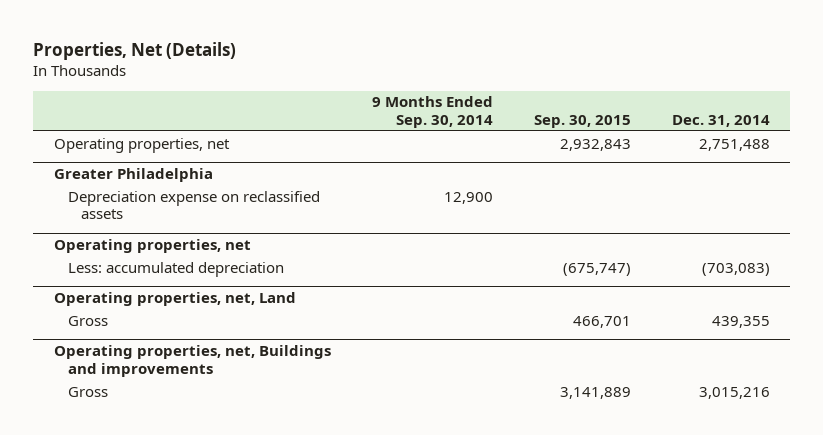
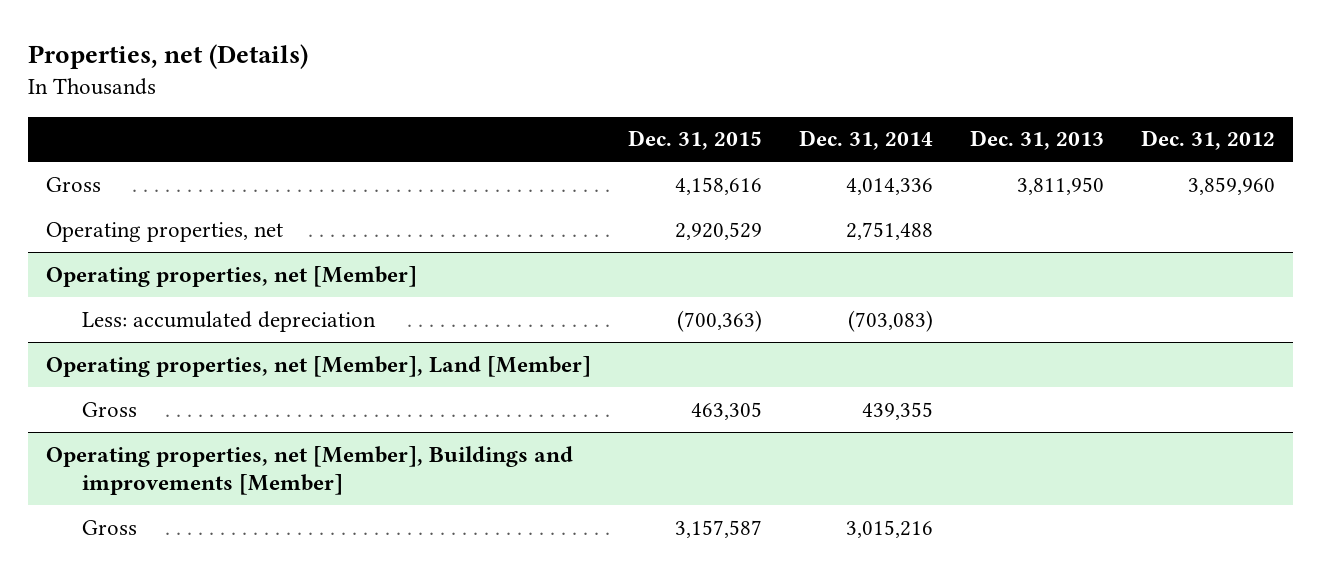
[33,41,237,60] Properties, Net (Details) -> [27,44,308,70] Properties, net (Details)
[371,96,493,128] 9 Months Ended Sep. 30, 2014 -> none
[533,114,631,128] Sep. 30, 2015 -> none
none -> [628,130,763,151] Dec. 31, 2015
none -> [969,130,1104,151] Dec. 31, 2013
none -> [1140,130,1275,151] Dec. 31, 2012
none -> [46,176,102,192] Gross
[53,168,213,183] Greater Philadelphia -> none
[67,190,320,219] Depreciation expense on reclassified assets -> none
[53,239,251,254] Operating properties, net -> [46,265,418,287] Operating properties, net [Member]
[53,292,296,307] Operating properties, net, Land -> [46,355,592,377] Operating properties, net [Member], Land [Member]
[53,345,331,377] Operating properties, net, Buildings and improvements -> [46,445,574,496] Operating properties, net [Member], Buildings and improvements [Member]

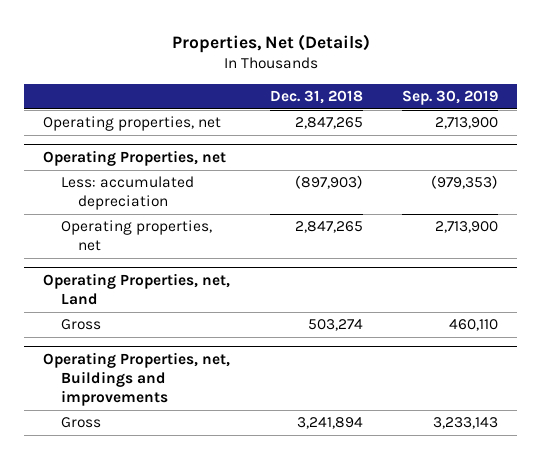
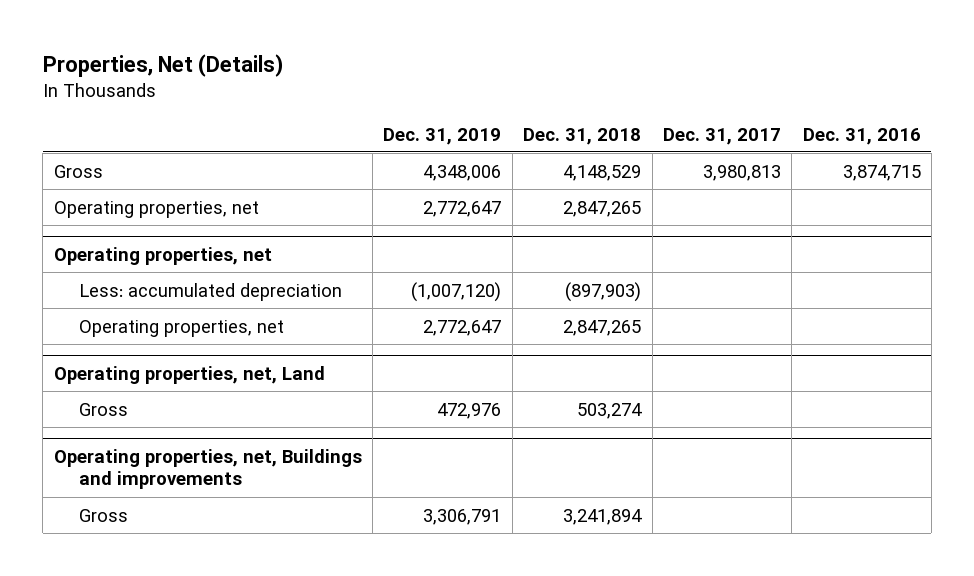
[401,89,498,105] Sep. 30, 2019 -> none
none -> [383,127,502,145] Dec. 31, 2019
none -> [662,127,781,145] Dec. 31, 2017
none -> [802,127,921,145] Dec. 31, 2016
none -> [53,164,103,178] Gross
[43,149,227,166] Operating Properties, net -> [53,246,272,265] Operating properties, net
[43,272,231,306] Operating Properties, net, Land -> [53,365,325,384] Operating properties, net, Land
[43,351,231,407] Operating Properties, net, Buildings and improvements -> [53,448,362,490] Operating properties, net, Buildings and improvements

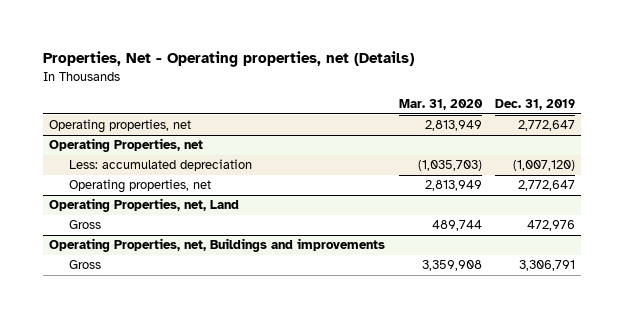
[42,53,283,77] Properties, Net (Details) -> [42,51,414,68] Properties, Net - Operating properties, net (Details)
[523,127,642,145] Dec. 31, 2018 -> none
[662,127,781,145] Dec. 31, 2017 -> none
[802,127,921,145] Dec. 31, 2016 -> none
none -> [398,99,483,111] Mar. 31, 2020
[53,164,103,178] Gross -> none
[53,246,272,265] Operating properties, net -> [49,138,204,153] Operating Properties, net
[53,365,325,384] Operating properties, net, Land -> [49,198,240,213] Operating Properties, net, Land
[53,448,362,490] Operating properties, net, Buildings and improvements -> [49,238,386,253] Operating Properties, net, Buildings and improvements

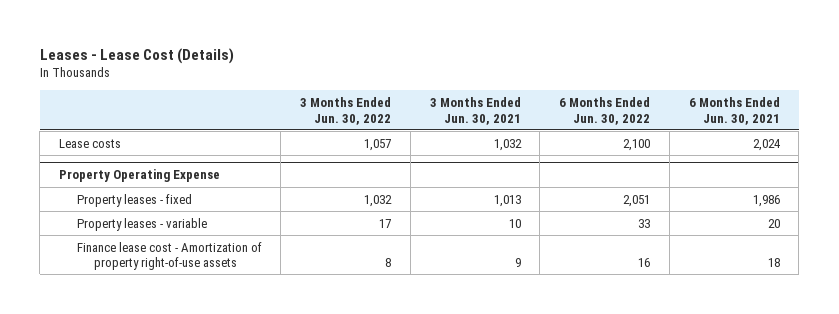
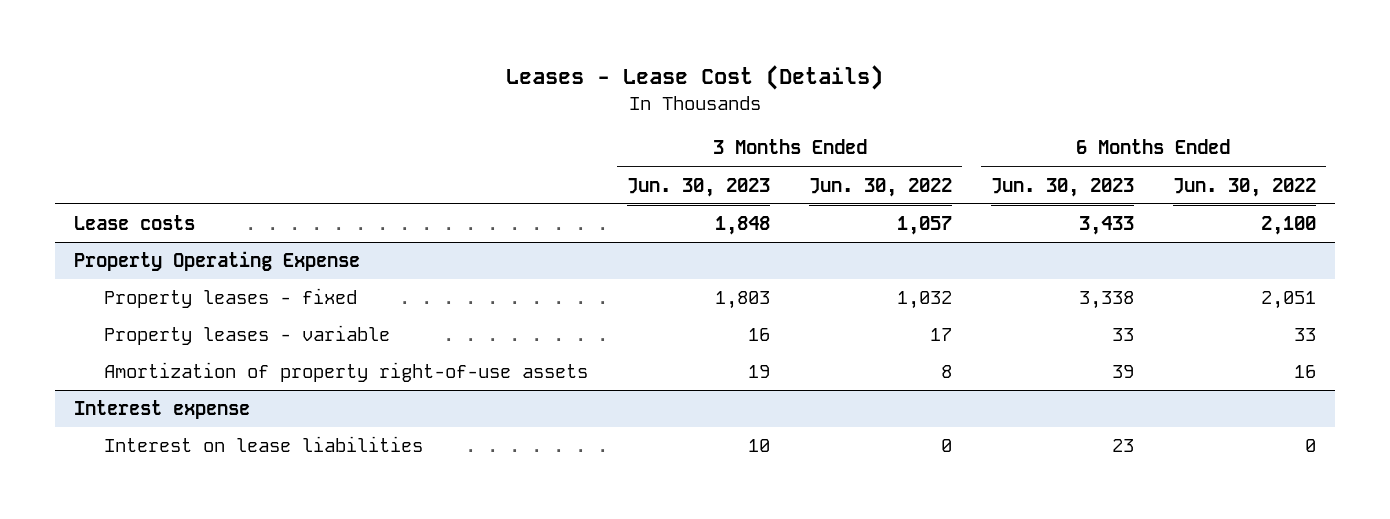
[429,97,521,125] 3 Months Ended Jun. 30, 2021 -> none
[688,97,780,125] 6 Months Ended Jun. 30, 2021 -> none
none -> [627,177,771,197] Jun. 30, 2023
none -> [991,177,1135,197] Jun. 30, 2023
[76,241,262,271] Finance lease cost - Amortization of property right-of-use assets -> [104,362,589,383] Amortization of property right-of-use assets
none -> [74,400,251,420] Interest expense
none -> [104,436,424,453] Interest on lease liabilities

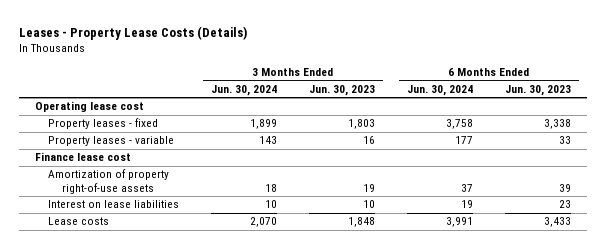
[506,65,884,91] Leases - Lease Cost (Details) -> [19,25,248,40] Leases - Property Lease Costs (Details)
[809,177,953,197] Jun. 30, 2022 -> none
[1172,177,1316,197] Jun. 30, 2022 -> none
none -> [211,84,278,96] Jun. 30, 2024
none -> [407,84,474,96] Jun. 30, 2024
[74,251,361,272] Property Operating Expense -> none
none -> [35,101,145,113] Operating lease cost
none -> [35,152,132,162] Finance lease cost
[74,400,251,420] Interest expense -> none
[74,215,196,231] Lease costs -> [48,217,110,226] Lease costs

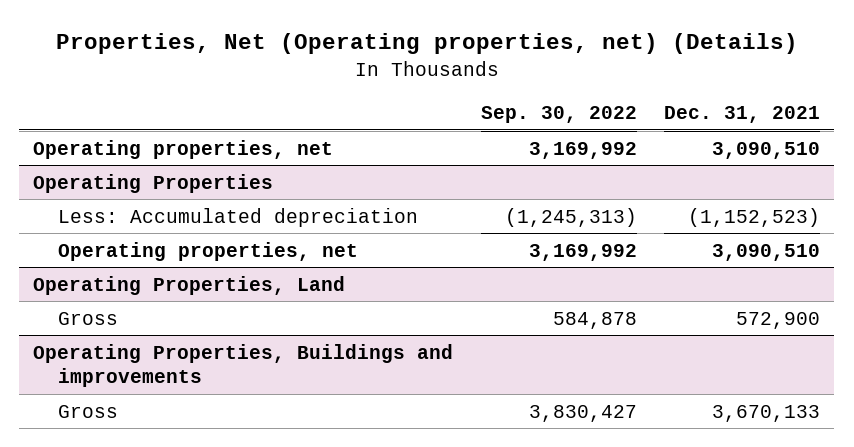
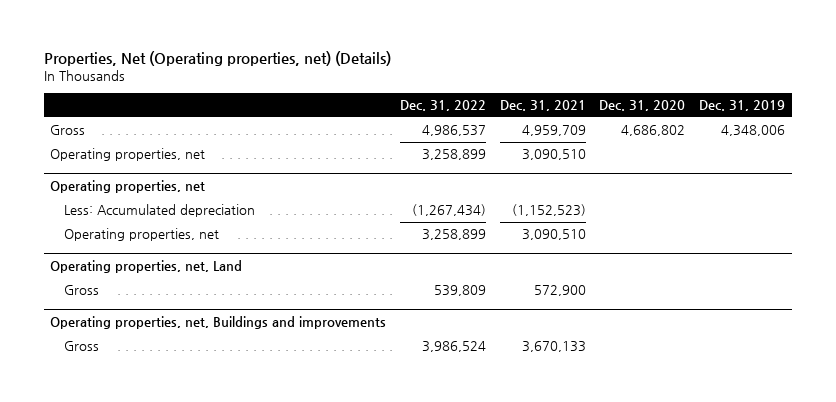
[480,105,637,123] Sep. 30, 2022 -> none
none -> [400,99,487,111] Dec. 31, 2022
none -> [599,99,686,111] Dec. 31, 2020
none -> [699,99,786,111] Dec. 31, 2019
none -> [50,125,86,136] Gross
[33,173,274,193] Operating Properties -> [50,180,206,194] Operating properties, net
[33,275,346,295] Operating Properties, Land -> [50,260,243,274] Operating properties, net, Land
[33,343,454,388] Operating Properties, Buildings and improvements -> [50,316,387,330] Operating properties, net, Buildings and improvements

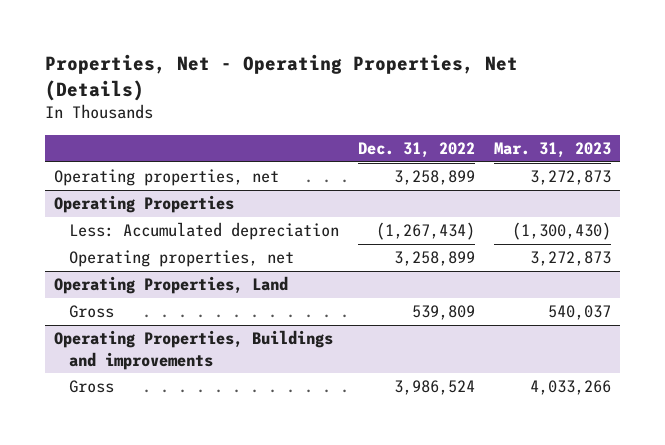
[43,51,391,67] Properties, Net (Operating properties, net) (Details) -> [44,54,518,101] Properties, Net - Operating Properties, Net (Details)
[499,99,586,111] Dec. 31, 2021 -> none
[599,99,686,111] Dec. 31, 2020 -> none
[699,99,786,111] Dec. 31, 2019 -> none
none -> [493,142,611,159] Mar. 31, 2023
[50,125,86,136] Gross -> none
[50,180,206,194] Operating properties, net -> [54,195,235,214] Operating Properties
[50,260,243,274] Operating properties, net, Land -> [54,276,289,295] Operating Properties, Land
[50,316,387,330] Operating properties, net, Buildings and improvements -> [54,330,334,370] Operating Properties, Buildings and improvements

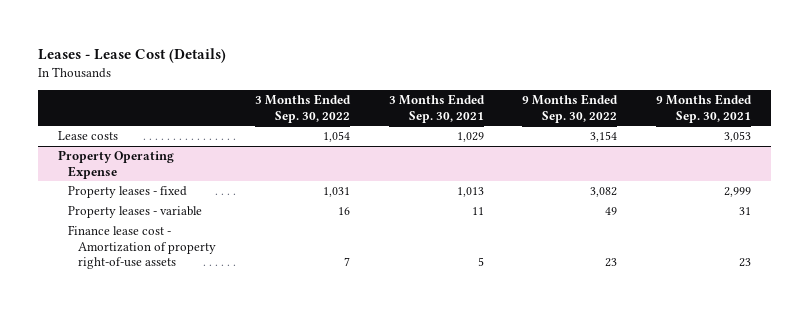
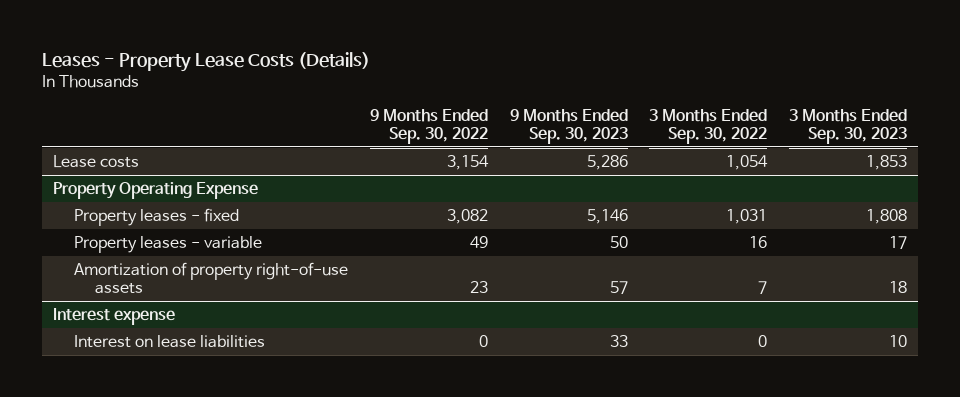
[38,47,227,63] Leases - Lease Cost (Details) -> [42,51,371,72] Leases - Property Lease Costs (Details)
[388,94,485,123] 3 Months Ended Sep. 30, 2021 -> none
[656,94,753,123] 9 Months Ended Sep. 30, 2021 -> none
none -> [509,108,628,144] 9 Months Ended Sep. 30, 2023
none -> [789,108,908,144] 3 Months Ended Sep. 30, 2023
[68,225,217,270] Finance lease cost - Amortization of property right-of-use assets -> [74,261,349,295] Amortization of property right-of-use assets
none -> [53,307,176,325] Interest expense
none -> [74,334,266,348] Interest on lease liabilities

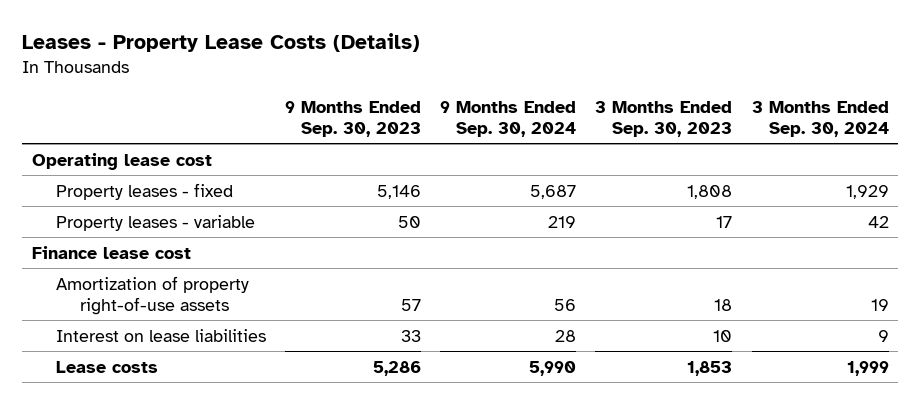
[369,108,488,144] 9 Months Ended Sep. 30, 2022 -> none
[649,108,768,144] 3 Months Ended Sep. 30, 2022 -> none
none -> [440,100,577,137] 9 Months Ended Sep. 30, 2024
none -> [751,100,889,137] 3 Months Ended Sep. 30, 2024
[53,181,259,199] Property Operating Expense -> none
none -> [31,152,212,170] Operating lease cost
none -> [31,245,191,259] Finance lease cost
[53,307,176,325] Interest expense -> none
[53,154,140,168] Lease costs -> [55,360,158,373] Lease costs

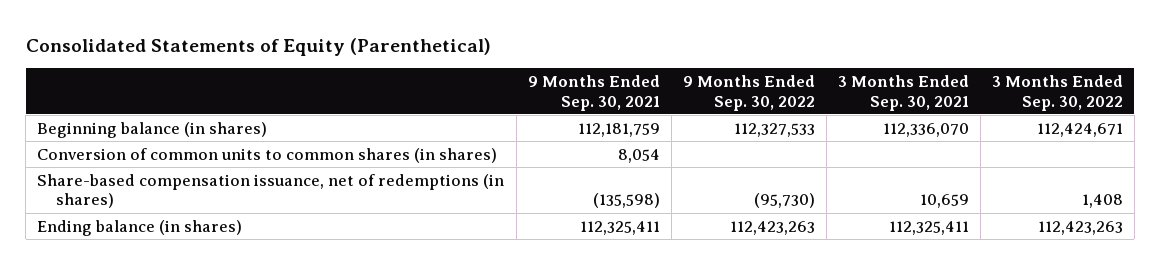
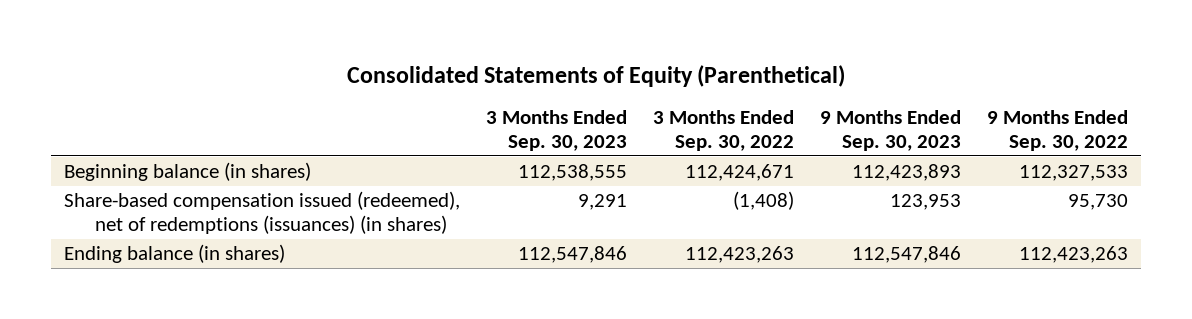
[527,74,660,111] 9 Months Ended Sep. 30, 2021 -> none
[837,74,969,111] 3 Months Ended Sep. 30, 2021 -> none
none -> [486,110,628,151] 3 Months Ended Sep. 30, 2023
none -> [820,110,962,151] 9 Months Ended Sep. 30, 2023
[37,147,498,163] Conversion of common units to common shares (in shares) -> none
[37,173,505,209] Share-based compensation issuance, net of redemptions (in shares) -> [64,191,461,234] Share-based compensation issued (redeemed), net of redemptions (issuances) (in shares)
[753,193,815,209] (95,730) -> [1068,194,1129,211] 95,730
[1081,194,1123,209] 1,408 -> [733,191,795,211] (1,408)

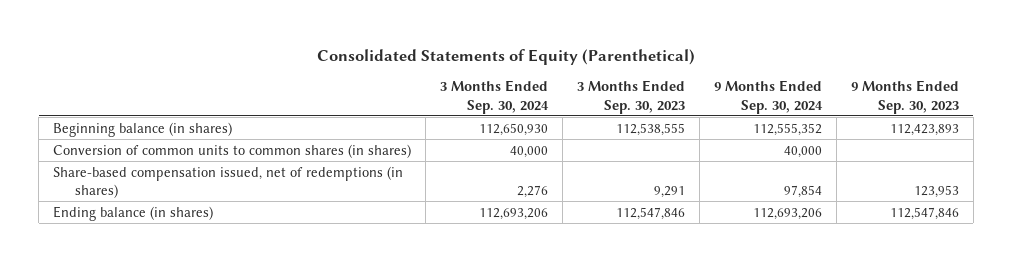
[653,110,795,151] 3 Months Ended Sep. 30, 2022 -> none
[987,110,1129,151] 9 Months Ended Sep. 30, 2022 -> none
none -> [440,80,550,114] 3 Months Ended Sep. 30, 2024
none -> [714,80,824,114] 9 Months Ended Sep. 30, 2024
none -> [53,143,412,158] Conversion of common units to common shares (in shares)
[64,191,461,234] Share-based compensation issued (redeemed), net of redemptions (issuances) (in shares) -> [53,165,404,199] Share-based compensation issued, net of redemptions (in shares)

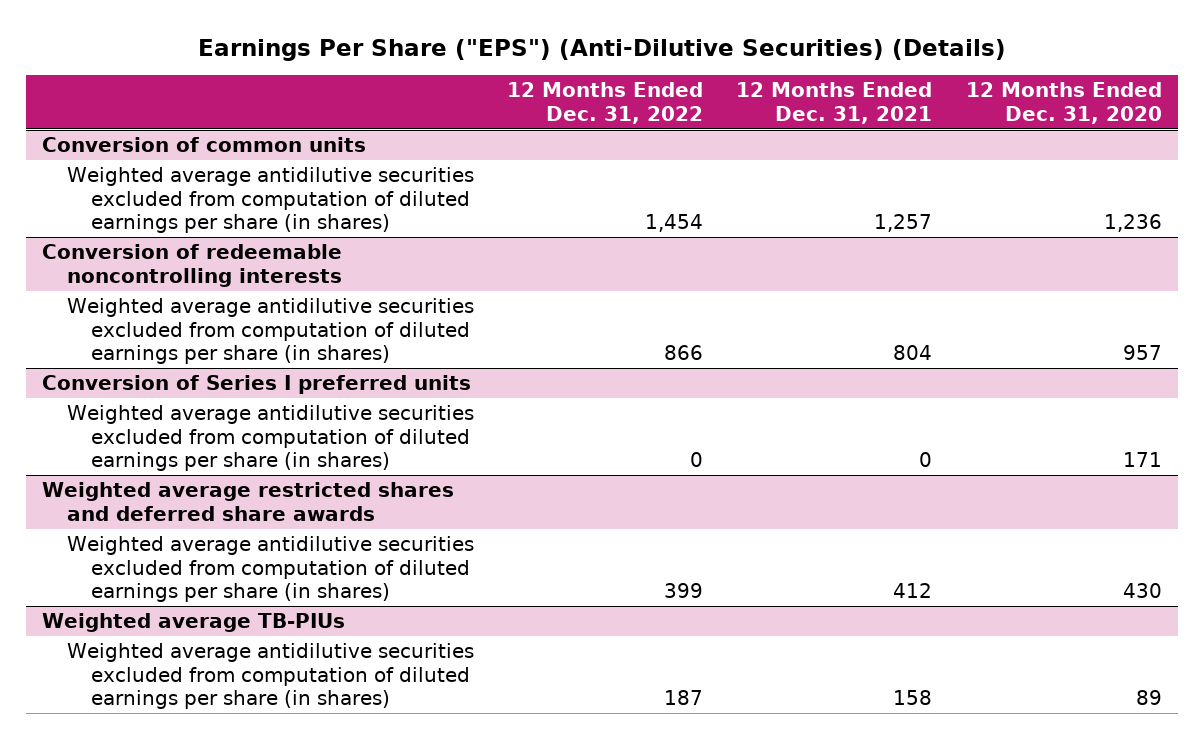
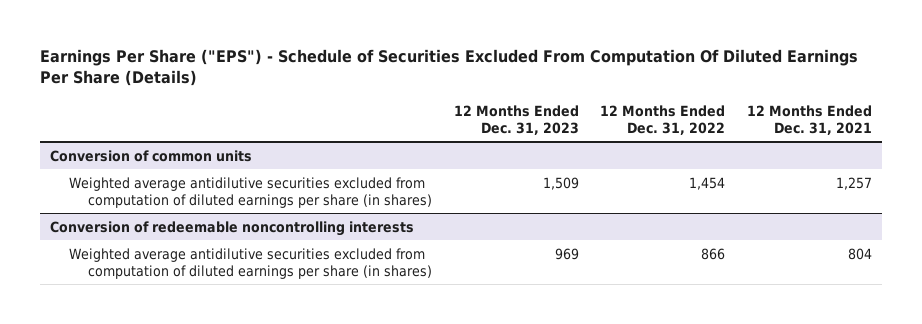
[197,38,1006,61] Earnings Per Share ("EPS") (Anti-Dilutive Securities) (Details) -> [39,48,858,87] Earnings Per Share ("EPS") - Schedule of Securities Excluded From Computation Of Diluted Earnings Per Share (Details)
[965,82,1162,124] 12 Months Ended Dec. 31, 2020 -> none
none -> [453,104,579,135] 12 Months Ended Dec. 31, 2023
[42,375,472,395] Conversion of Series I preferred units -> none
[66,405,474,472] Weighted average antidilutive securities excluded from computation of diluted earnings per share (in shares) -> none
[42,482,455,521] Weighted average restricted shares and deferred share awards -> none
[66,536,474,603] Weighted average antidilutive securities excluded from computation of diluted earnings per share (in shares) -> none
[42,613,346,633] Weighted average TB-PIUs -> none
[66,643,474,710] Weighted average antidilutive securities excluded from computation of diluted earnings per share (in shares) -> none

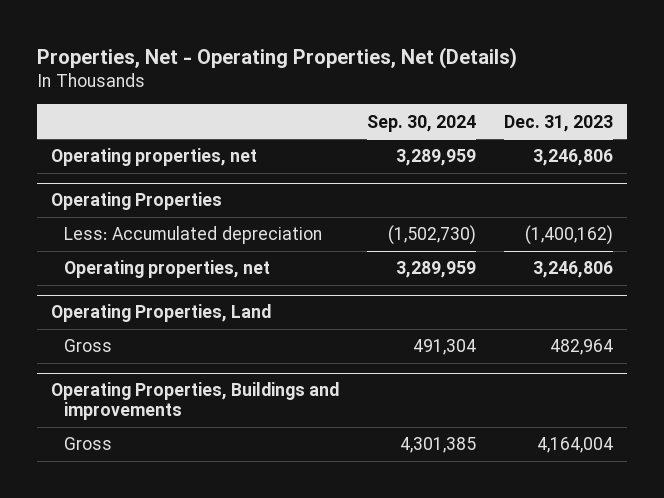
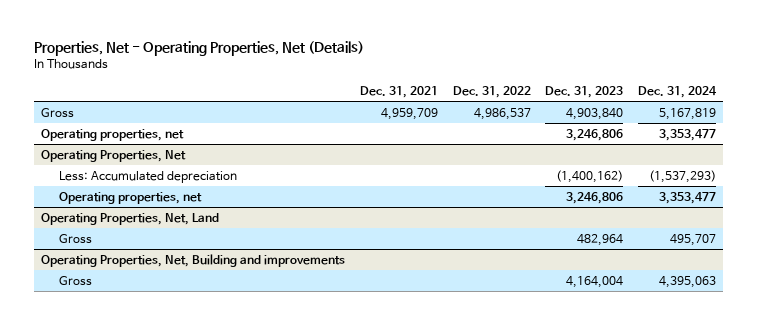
[367,114,477,132] Sep. 30, 2024 -> none
none -> [359,85,438,98] Dec. 31, 2021
none -> [452,85,531,98] Dec. 31, 2022
none -> [637,85,717,98] Dec. 31, 2024
none -> [41,107,75,118] Gross
[50,192,222,211] Operating Properties -> [41,149,187,162] Operating Properties, Net
[50,304,271,323] Operating Properties, Land -> [41,212,220,225] Operating Properties, Net, Land
[50,382,339,421] Operating Properties, Buildings and improvements -> [41,253,346,267] Operating Properties, Net, Building and improvements

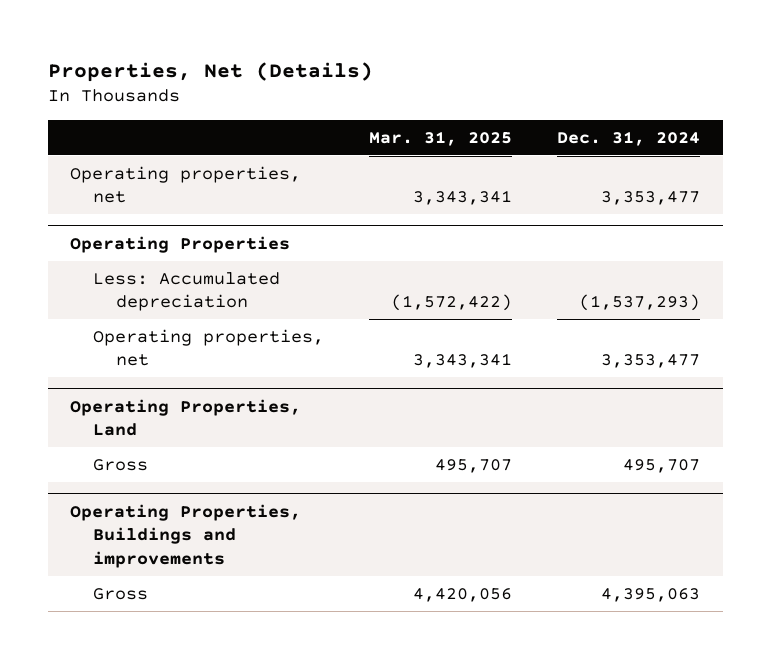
[33,41,364,57] Properties, Net - Operating Properties, Net (Details) -> [47,61,373,82] Properties, Net (Details)
[359,85,438,98] Dec. 31, 2021 -> none
[452,85,531,98] Dec. 31, 2022 -> none
[545,85,624,98] Dec. 31, 2023 -> none
none -> [369,130,513,146] Mar. 31, 2025
[41,107,75,118] Gross -> none
[41,149,187,162] Operating Properties, Net -> [70,235,291,253] Operating Properties
[41,212,220,225] Operating Properties, Net, Land -> [70,398,302,437] Operating Properties, Land
[41,253,346,267] Operating Properties, Net, Building and improvements -> [70,503,302,568] Operating Properties, Buildings and improvements

